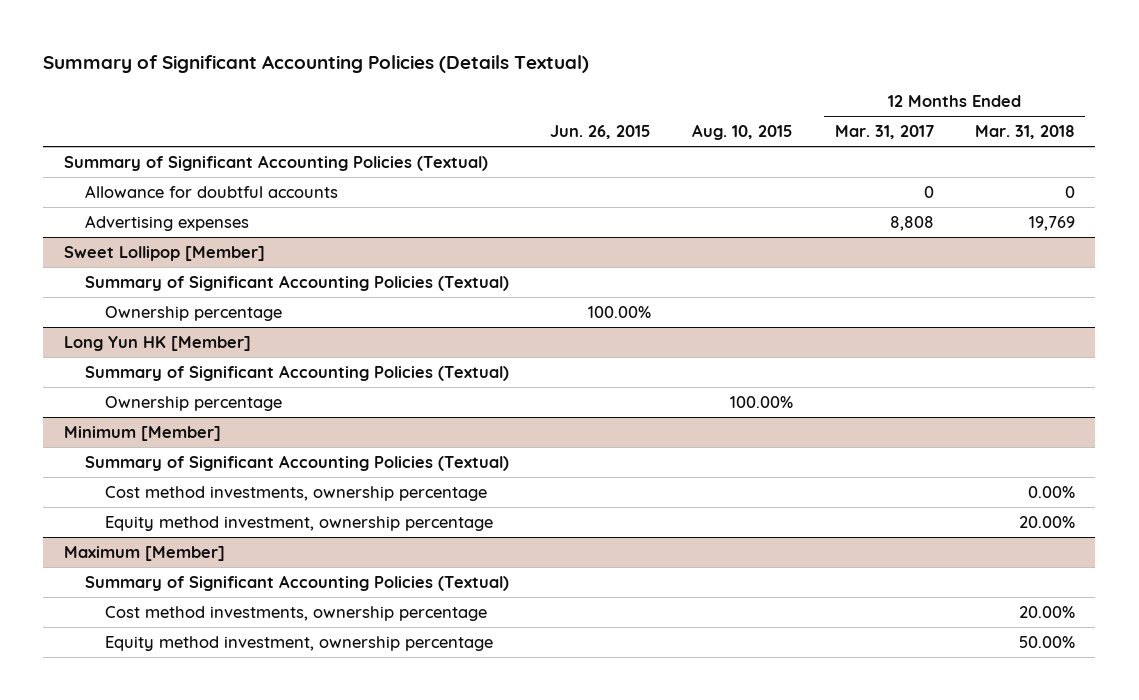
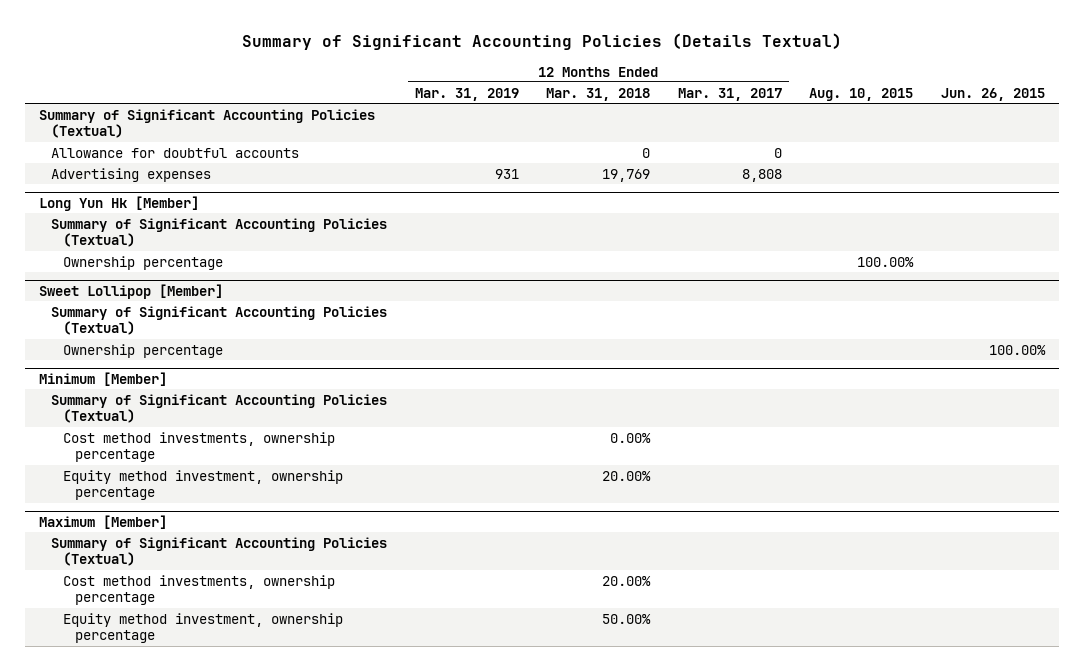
none -> [414,87,519,101] Mar. 31, 2019
none -> [38,195,199,211] Long Yun Hk [Member]
none -> [50,217,387,248] Summary of Significant Accounting Policies (Textual)
none -> [62,255,223,270] Ownership percentage
[64,336,252,352] Long Yun HK [Member] -> none
[84,365,509,382] Summary of Significant Accounting Policies (Textual) -> none
[104,396,282,412] Ownership percentage -> none

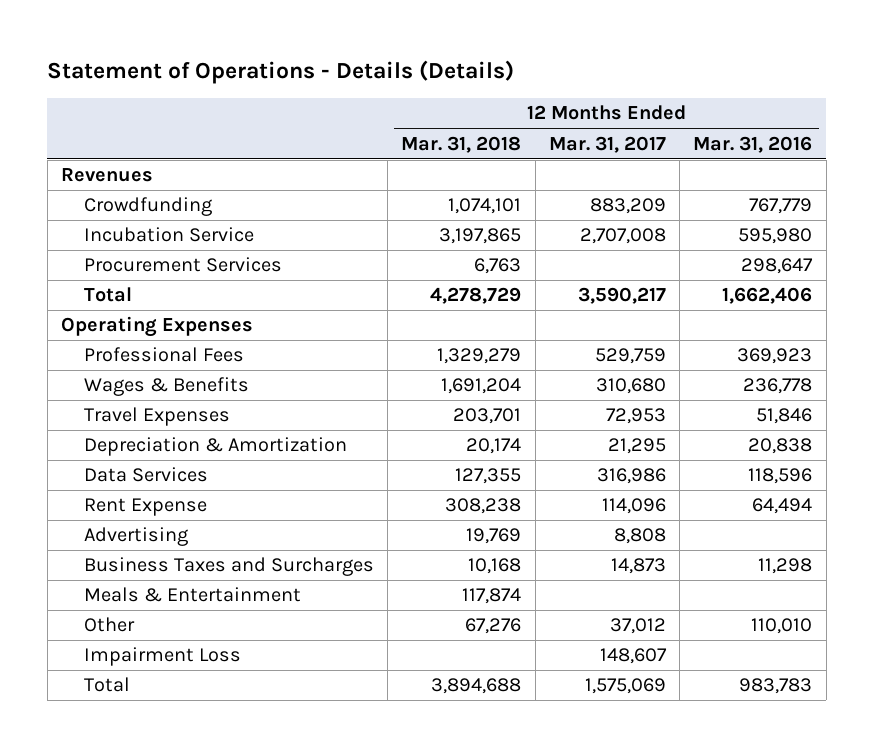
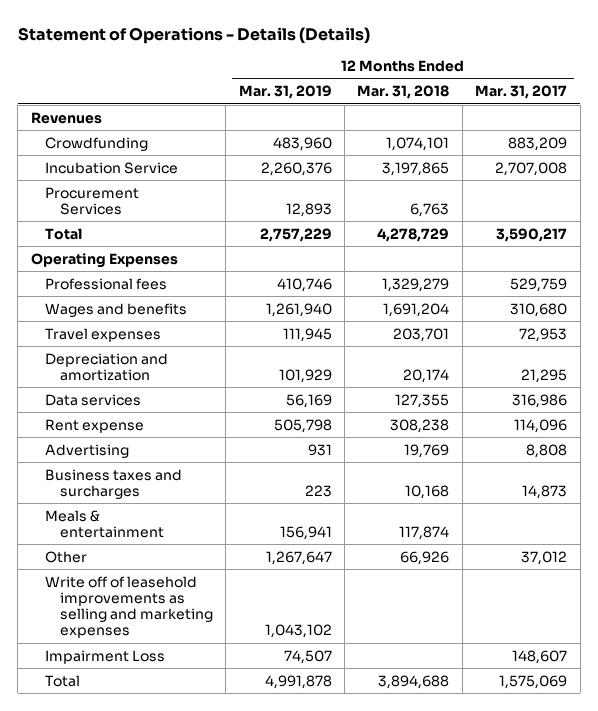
[693,135,813,153] Mar. 31, 2016 -> none
none -> [238,85,332,100] Mar. 31, 2019
[83,347,244,363] Professional Fees -> [45,277,168,290] Professional fees
[83,377,249,397] Wages & Benefits -> [45,302,188,317] Wages and benefits
[83,407,230,427] Travel Expenses -> [45,327,162,342] Travel expenses
[83,437,347,457] Depreciation & Amortization -> [45,352,169,381] Depreciation and amortization
[83,467,208,483] Data Services -> [45,393,142,406] Data services
[83,498,207,517] Rent Expense -> [45,418,145,433] Rent expense
[83,557,374,577] Business Taxes and Surcharges -> [45,468,183,499] Business taxes and surcharges
[83,587,301,603] Meals & Entertainment -> [45,509,164,538] Meals & entertainment
[465,618,522,635] 67,276 -> [400,550,450,565] 66,926
none -> [45,575,213,639] Write off of leasehold improvements as selling and marketing expenses

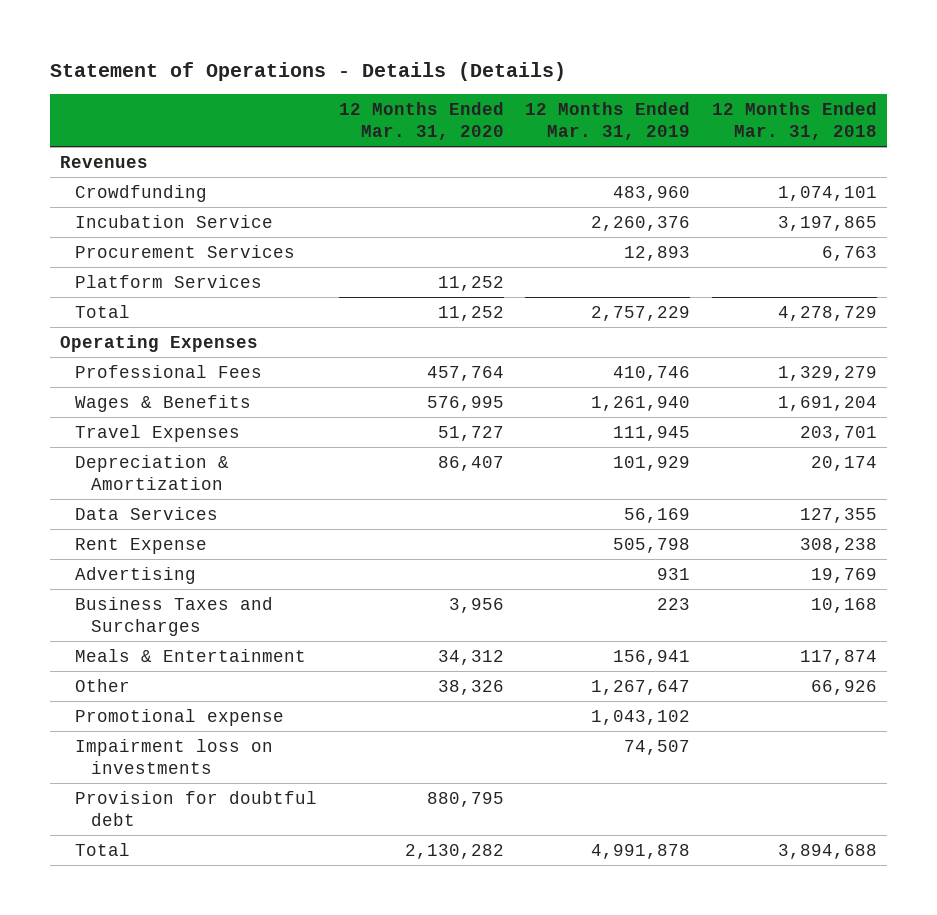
[475,85,568,100] Mar. 31, 2017 -> none
none -> [338,101,504,140] 12 Months Ended Mar. 31, 2020
none -> [75,274,263,288] Platform Services
[45,277,168,290] Professional fees -> [75,364,263,378] Professional Fees
[45,302,188,317] Wages and benefits -> [75,394,252,412] Wages & Benefits
[45,327,162,342] Travel expenses -> [75,424,241,442] Travel Expenses
[45,352,169,381] Depreciation and amortization -> [75,454,230,491] Depreciation & Amortization
[45,393,142,406] Data services -> [75,506,219,520] Data Services
[45,418,145,433] Rent expense -> [75,537,208,554] Rent Expense
[45,468,183,499] Business taxes and surcharges -> [75,596,274,637] Business Taxes and Surcharges
[45,509,164,538] Meals & entertainment -> [75,648,307,662] Meals & Entertainment
[45,575,213,639] Write off of leasehold improvements as selling and marketing expenses -> [75,708,285,726] Promotional expense
[45,649,166,664] Impairment Loss -> [75,738,274,775] Impairment loss on investments
none -> [75,790,318,827] Provision for doubtful debt

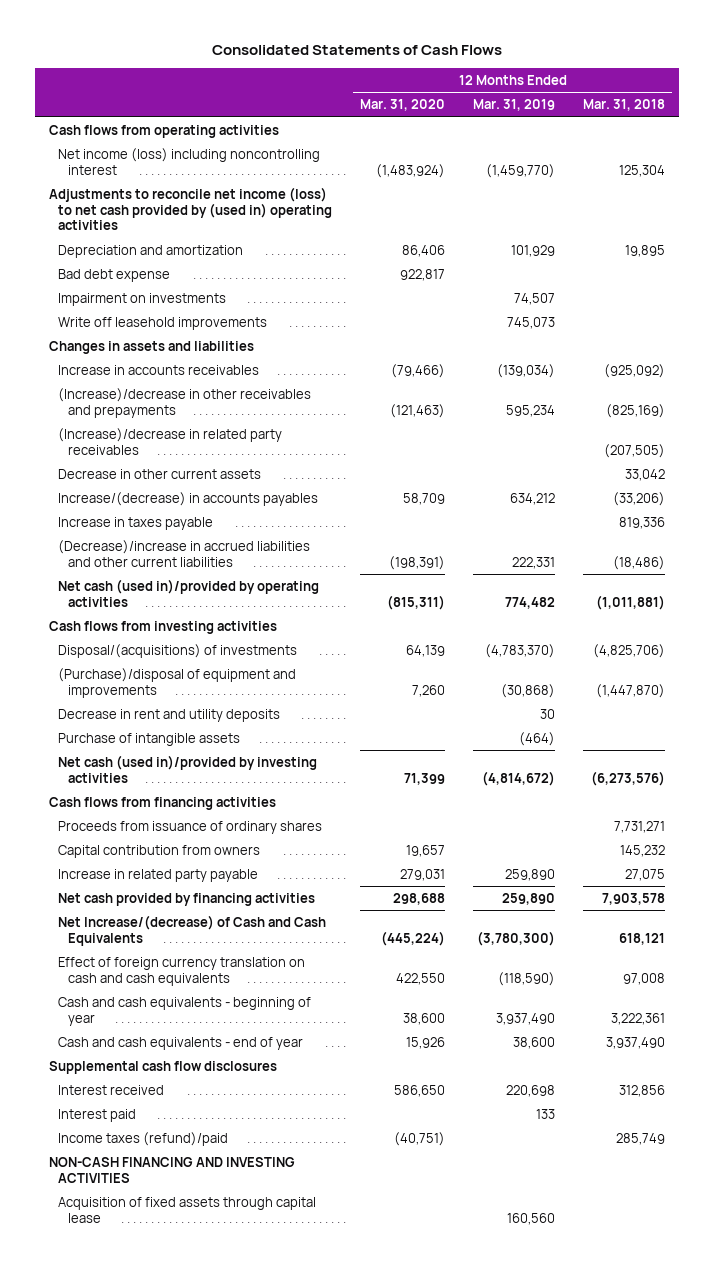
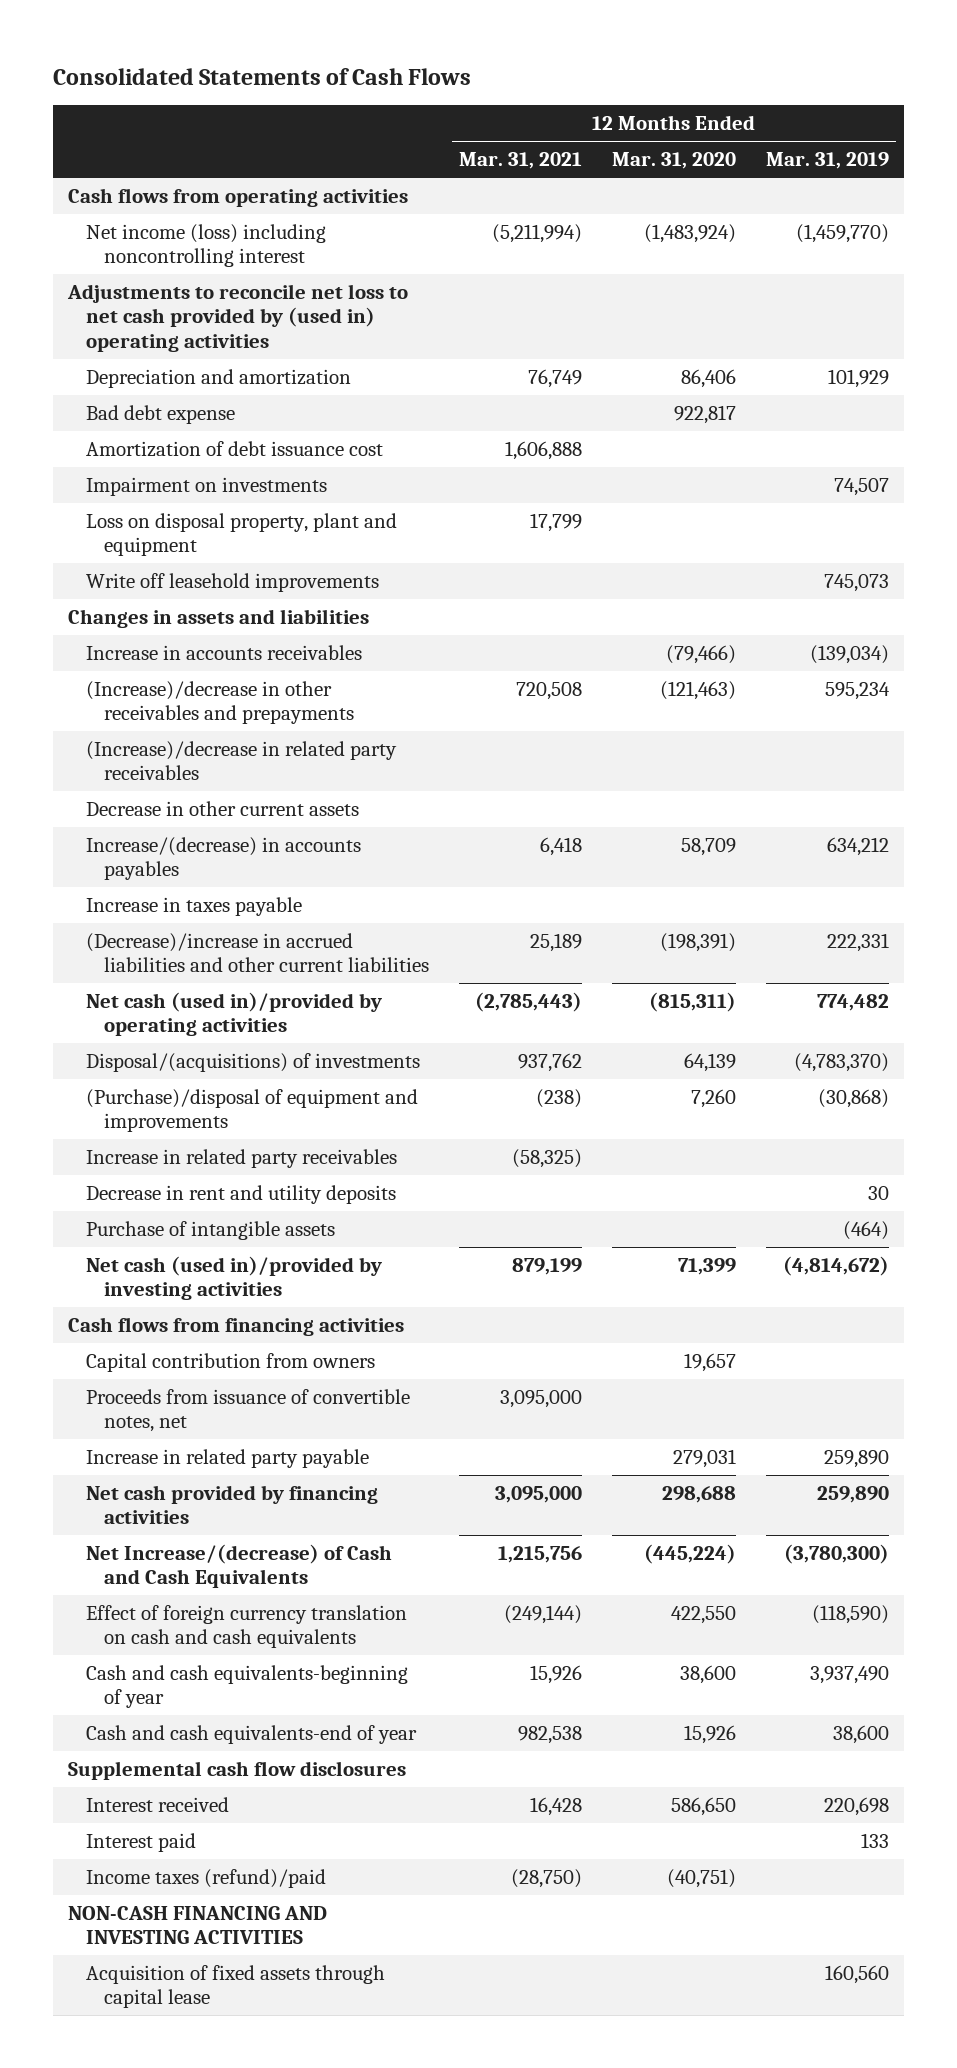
[583,99,666,112] Mar. 31, 2018 -> none
none -> [459,152,583,170] Mar. 31, 2021
[48,186,333,231] Adjustments to reconcile net income (loss) to net cash provided by (used in) operating activities -> [66,283,408,352] Adjustments to reconcile net loss to net cash provided by (used in) operating activities
none -> [85,440,383,457] Amortization of debt issuance cost
none -> [85,512,397,557] Loss on disposal property, plant and equipment
[48,620,277,634] Cash flows from investing activities -> none
none -> [85,1148,397,1168] Increase in related party receivables
[58,820,323,834] Proceeds from issuance of ordinary shares -> none
none -> [85,1388,410,1433] Proceeds from issuance of convertible notes, net
[58,996,312,1026] Cash and cash equivalents - beginning of year -> [85,1664,408,1709] Cash and cash equivalents-beginning of year
[58,1036,304,1050] Cash and cash equivalents - end of year -> [85,1724,417,1744] Cash and cash equivalents-end of year

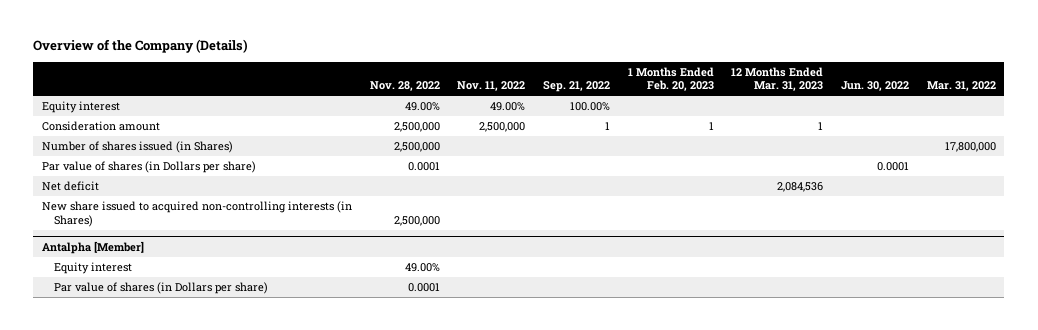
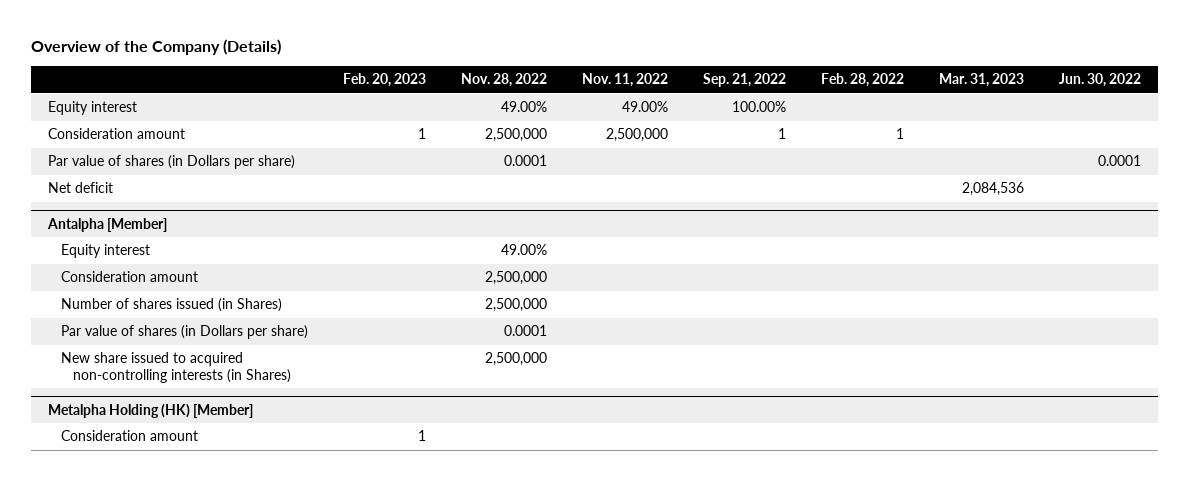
[627,66,714,92] 1 Months Ended Feb. 20, 2023 -> none
[731,66,824,92] 12 Months Ended Mar. 31, 2023 -> none
[926,81,996,92] Mar. 31, 2022 -> none
none -> [342,73,426,88] Feb. 20, 2023
none -> [820,73,904,88] Feb. 28, 2022
none -> [938,73,1024,88] Mar. 31, 2023
[41,141,233,154] Number of shares issued (in Shares) -> none
[41,201,352,227] New share issued to acquired non-controlling interests (in Shares) -> none
none -> [60,271,198,283] Consideration amount
none -> [60,298,282,313] Number of shares issued (in Shares)
none -> [60,352,292,383] New share issued to acquired non-controlling interests (in Shares)
none -> [48,403,254,418] Metalpha Holding (HK) [Member]
none -> [60,430,198,442] Consideration amount

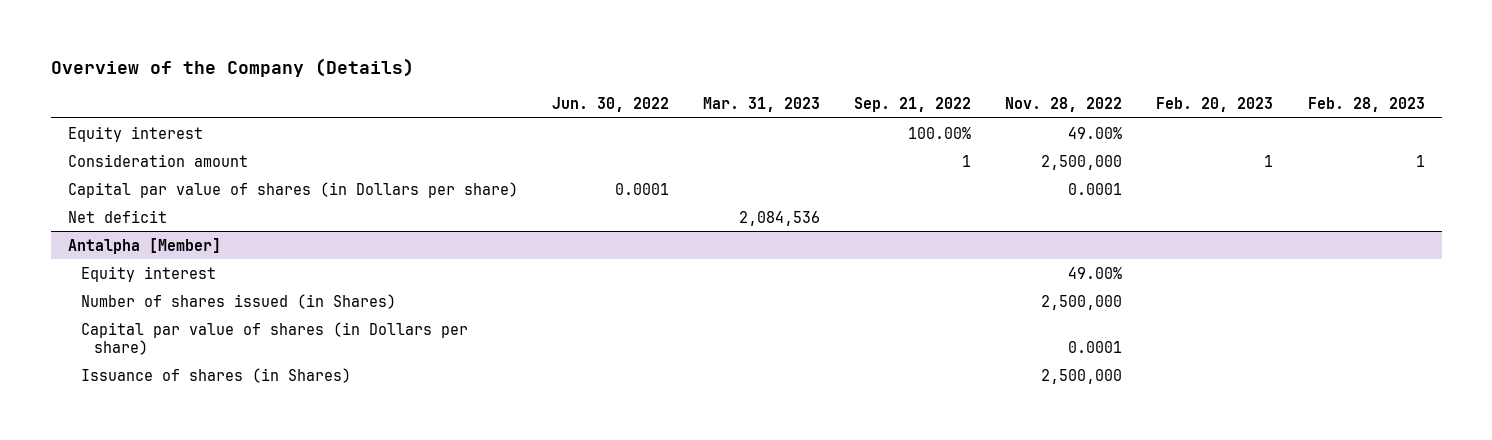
[581,73,668,88] Nov. 11, 2022 -> none
[820,73,904,88] Feb. 28, 2022 -> none
none -> [1307,96,1425,112] Feb. 28, 2023
[48,155,296,170] Par value of shares (in Dollars per share) -> [67,181,518,198] Capital par value of shares (in Dollars per share)
[60,271,198,283] Consideration amount -> none
[48,403,254,418] Metalpha Holding (HK) [Member] -> none
[60,430,198,442] Consideration amount -> none
[60,325,308,340] Par value of shares (in Dollars per share) -> [80,321,468,355] Capital par value of shares (in Dollars per share)
[60,352,292,383] New share issued to acquired non-controlling interests (in Shares) -> [80,367,351,383] Issuance of shares (in Shares)

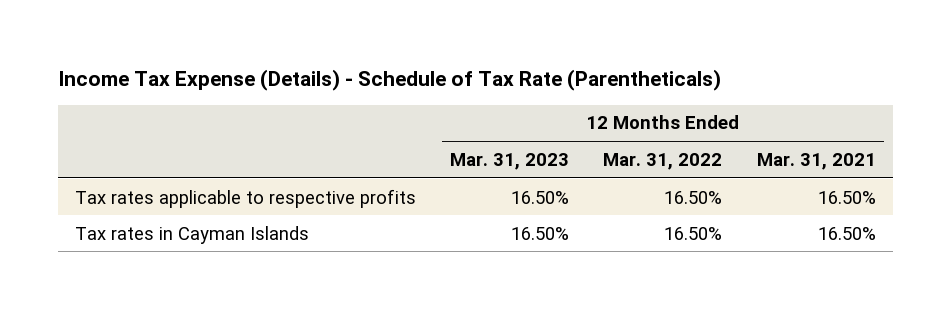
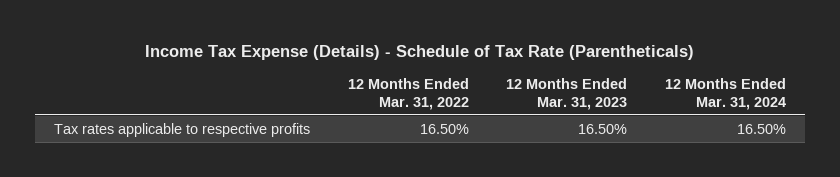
[756,152,876,170] Mar. 31, 2021 -> none
none -> [665,78,787,110] 12 Months Ended Mar. 31, 2024
[75,225,310,244] Tax rates in Cayman Islands -> none

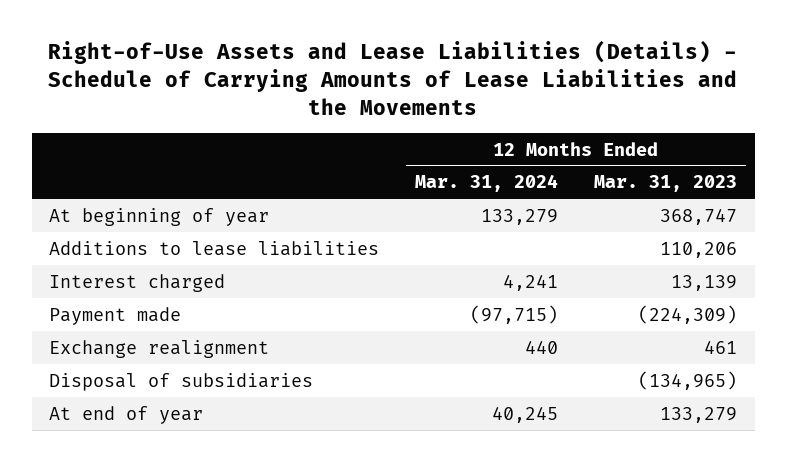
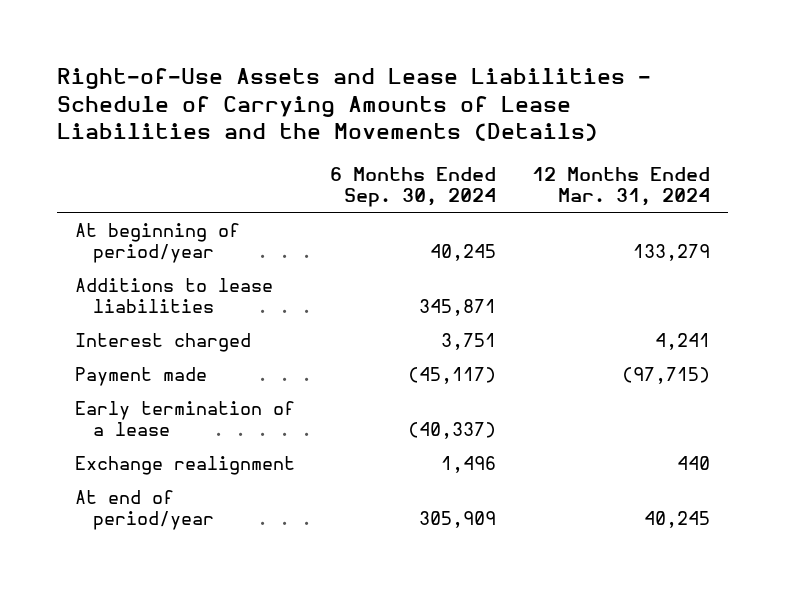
[48,40,738,116] Right-of-Use Assets and Lease Liabilities (Details) - Schedule of Carrying Amounts of Lease Liabilities and the Movements -> [56,68,651,142] Right-of-Use Assets and Lease Liabilities - Schedule of Carrying Amounts of Lease Liabilities and the Movements (Details)
[593,175,737,193] Mar. 31, 2023 -> none
none -> [330,167,497,207] 6 Months Ended Sep. 30, 2024
[49,207,270,226] At beginning of year -> [74,222,240,263] At beginning of period/year
none -> [74,400,295,436] Early termination of a lease
[49,372,314,391] Disposal of subsidiaries -> none
[49,405,204,424] At end of year -> [74,489,214,530] At end of period/year

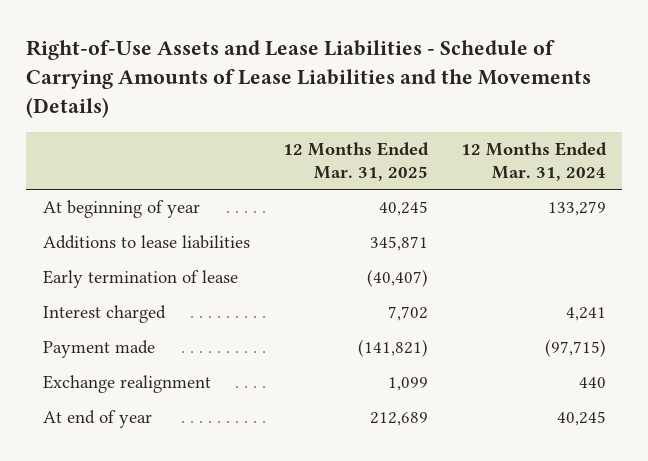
[330,167,497,207] 6 Months Ended Sep. 30, 2024 -> none
none -> [282,142,429,182] 12 Months Ended Mar. 31, 2025
[74,222,240,263] At beginning of period/year -> [42,200,200,219] At beginning of year
none -> [42,270,238,289] Early termination of lease
[74,400,295,436] Early termination of a lease -> none
[74,489,214,530] At end of period/year -> [42,410,152,429] At end of year

